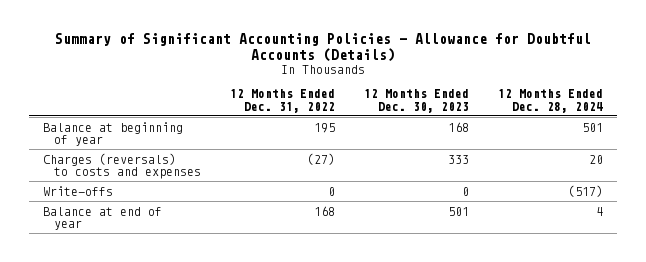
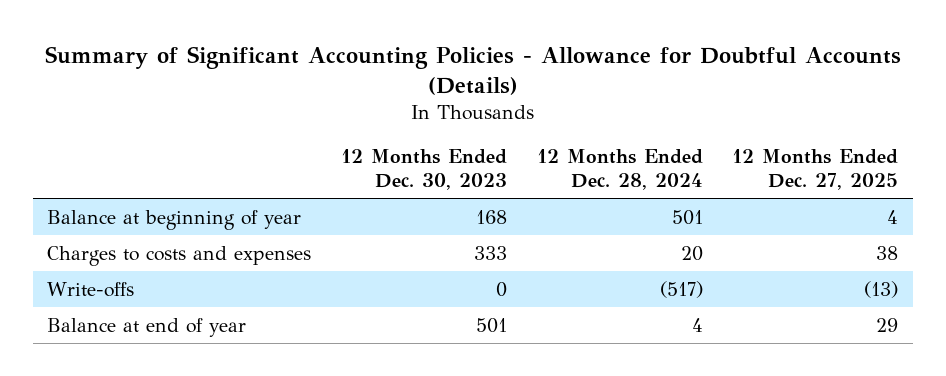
[229,89,335,113] 12 Months Ended Dec. 31, 2022 -> none
none -> [732,149,899,191] 12 Months Ended Dec. 27, 2025
[43,152,202,179] Charges (reversals) to costs and expenses -> [47,245,312,266] Charges to costs and expenses

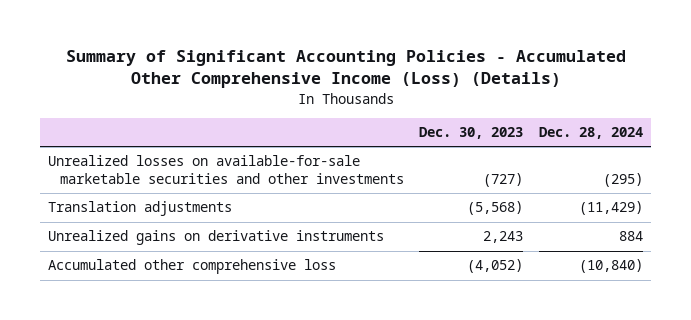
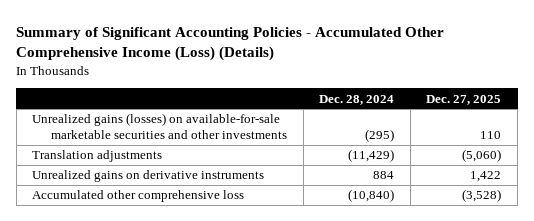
[419,127,524,140] Dec. 30, 2023 -> none
none -> [426,94,502,105] Dec. 27, 2025
[48,155,404,184] Unrealized losses on available-for-sale marketable securities and other investments -> [32,113,288,140] Unrealized gains (losses) on available-for-sale marketable securities and other investments

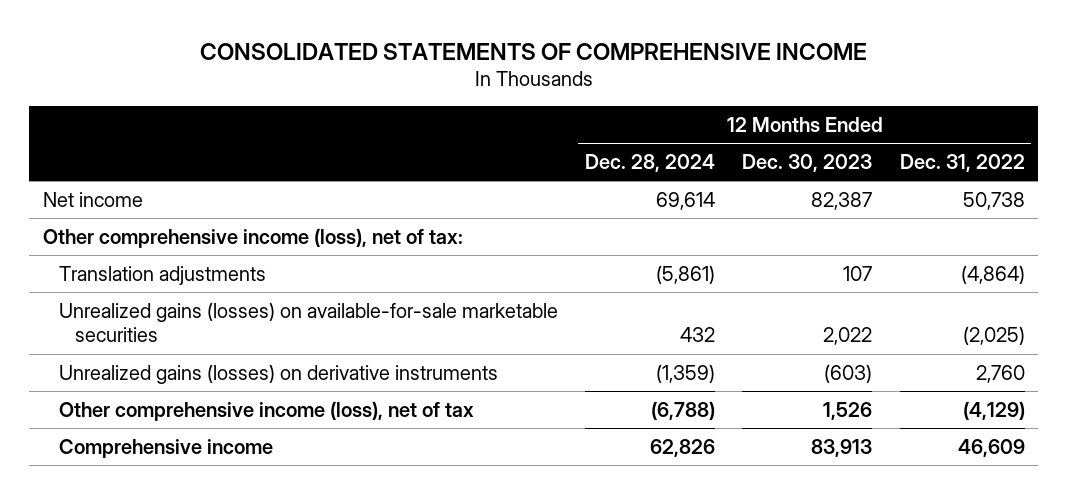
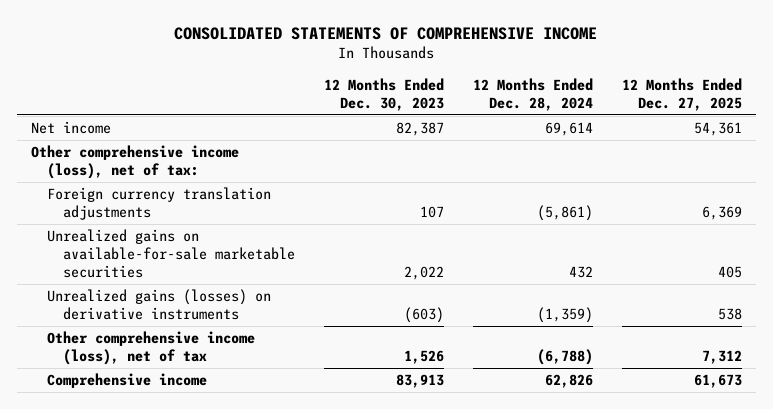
[899,154,1025,173] Dec. 31, 2022 -> none
none -> [621,77,742,111] 12 Months Ended Dec. 27, 2025
[58,265,266,285] Translation adjustments -> [47,186,272,221] Foreign currency translation adjustments
[58,301,558,343] Unrealized gains (losses) on available-for-sale marketable securities -> [47,228,296,279] Unrealized gains on available-for-sale marketable securities

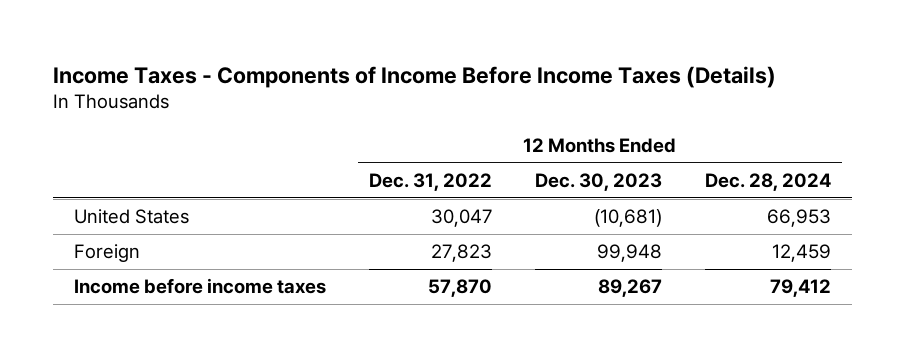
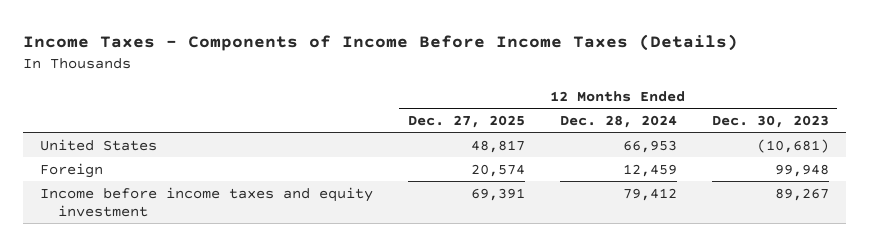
[369,173,493,192] Dec. 31, 2022 -> none
none -> [408,114,526,128] Dec. 27, 2025
[74,278,327,295] Income before income taxes -> [40,186,374,217] Income before income taxes and equity investment

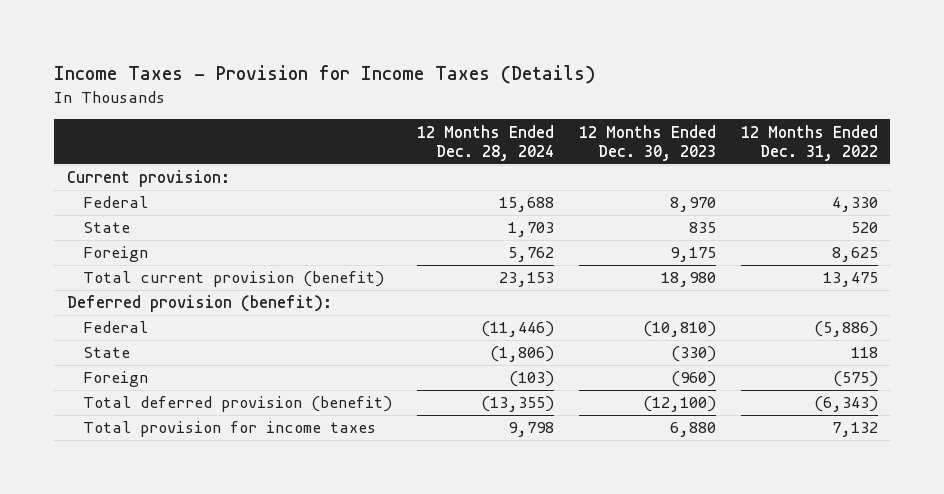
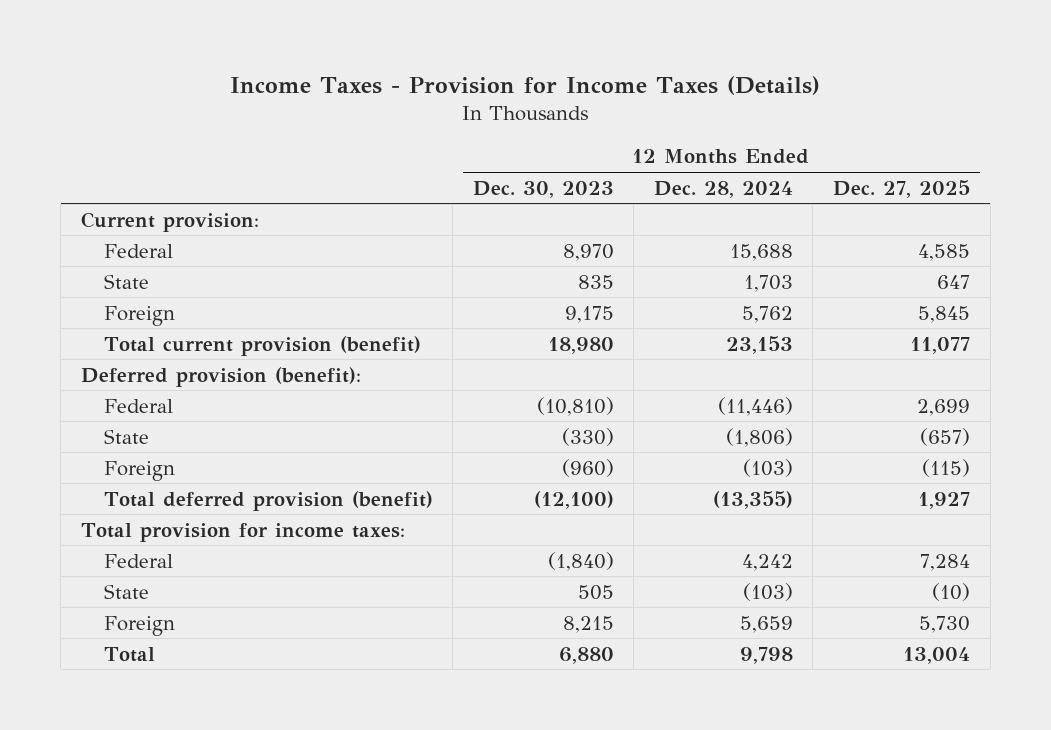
[740,124,878,161] 12 Months Ended Dec. 31, 2022 -> none
none -> [833,179,971,198] Dec. 27, 2025
none -> [80,522,405,542] Total provision for income taxes:
none -> [103,553,173,568] Federal
none -> [103,583,149,599] State
none -> [103,615,175,636] Foreign
[83,421,377,438] Total provision for income taxes -> [103,646,155,662] Total

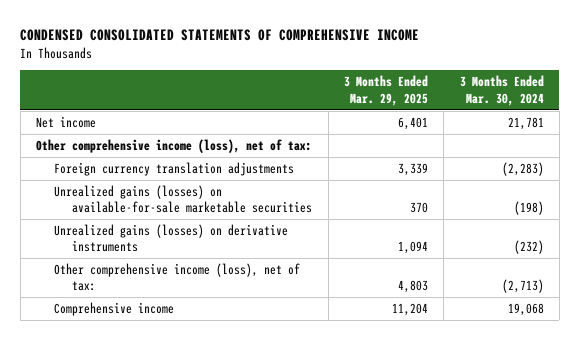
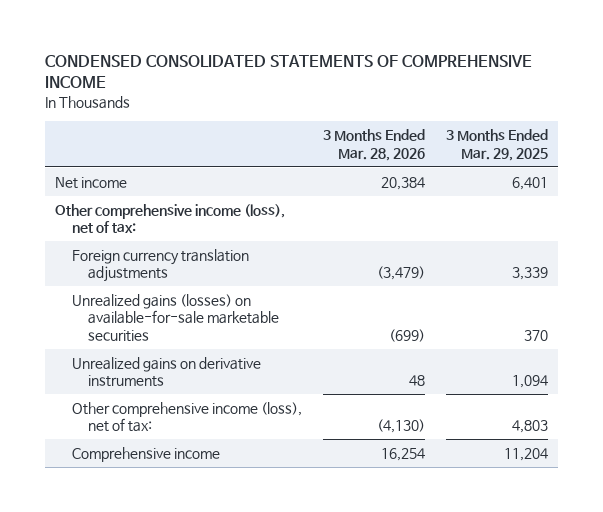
[459,75,544,106] 3 Months Ended Mar. 30, 2024 -> none
none -> [322,129,425,161] 3 Months Ended Mar. 28, 2026
[54,223,289,253] Unrealized gains (losses) on derivative instruments -> [71,356,261,388] Unrealized gains on derivative instruments

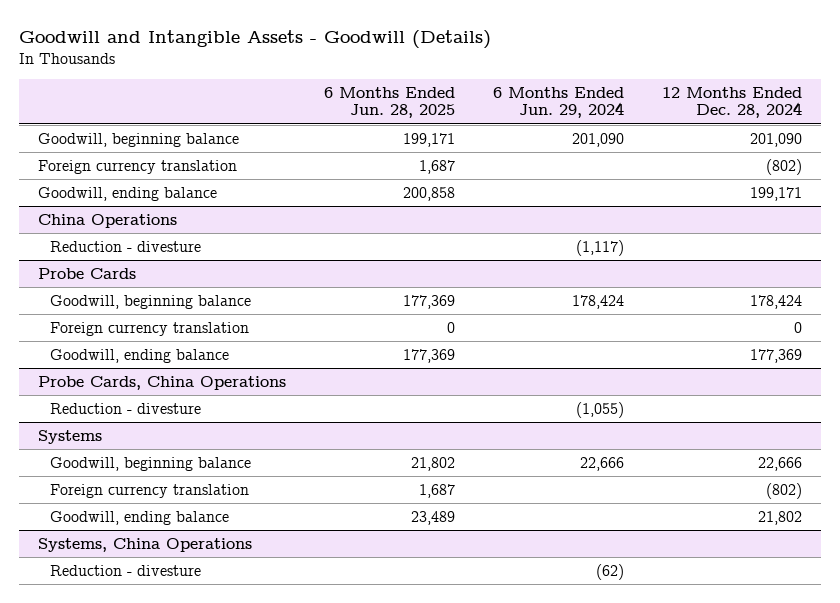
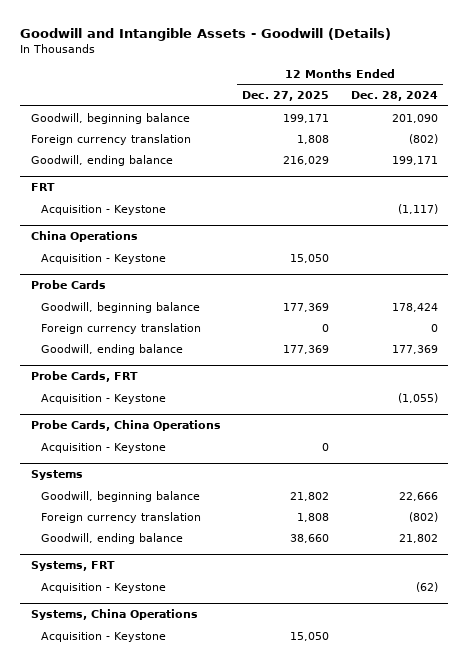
[323,86,455,119] 6 Months Ended Jun. 28, 2025 -> none
[492,86,624,119] 6 Months Ended Jun. 29, 2024 -> none
none -> [242,91,330,102] Dec. 27, 2025
none -> [30,183,55,192] FRT
none -> [41,204,167,215] Acquisition - Keystone
[49,240,201,252] Reduction - divesture -> [41,253,167,264] Acquisition - Keystone
none -> [30,371,138,383] Probe Cards, FRT
none -> [41,393,167,404] Acquisition - Keystone
[49,402,201,414] Reduction - divesture -> [41,442,167,453] Acquisition - Keystone
none -> [30,561,115,572] Systems, FRT
none -> [41,582,167,593] Acquisition - Keystone
[49,564,201,576] Reduction - divesture -> [41,631,167,642] Acquisition - Keystone

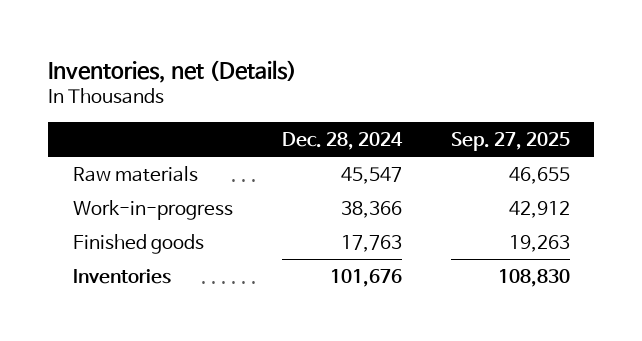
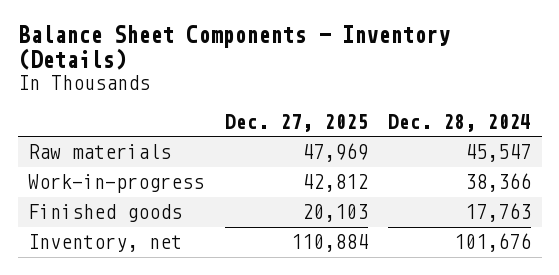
[48,59,298,83] Inventories, net (Details) -> [17,24,450,71] Balance Sheet Components - Inventory (Details)
[450,131,570,151] Sep. 27, 2025 -> none
none -> [224,113,368,132] Dec. 27, 2025
[72,268,171,284] Inventories -> [28,234,183,253] Inventory, net

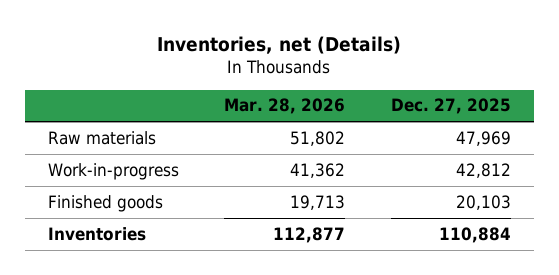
[17,24,450,71] Balance Sheet Components - Inventory (Details) -> [157,35,402,54] Inventories, net (Details)
[388,113,532,132] Dec. 28, 2024 -> none
none -> [224,98,346,115] Mar. 28, 2026
[28,234,183,253] Inventory, net -> [47,226,146,241] Inventories

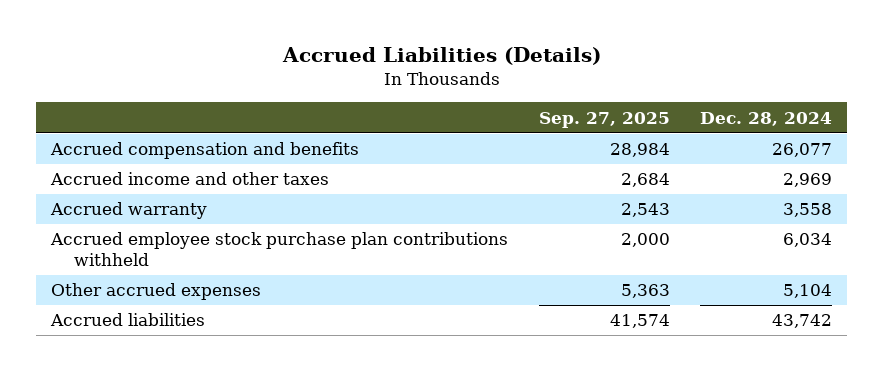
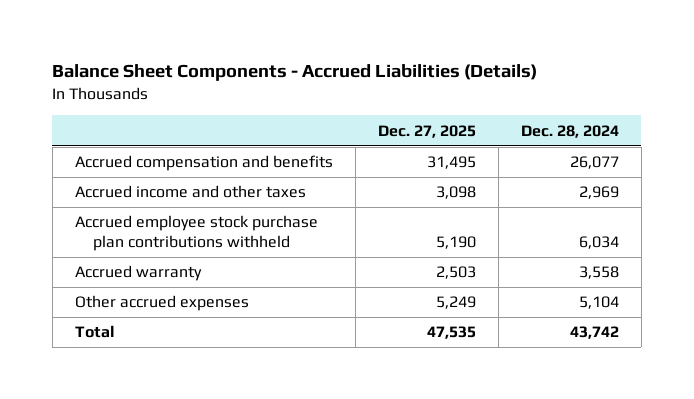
[281,47,601,66] Accrued Liabilities (Details) -> [52,64,538,82] Balance Sheet Components - Accrued Liabilities (Details)
[538,111,670,128] Sep. 27, 2025 -> none
none -> [377,124,476,138] Dec. 27, 2025
[49,202,207,220] Accrued warranty -> [74,265,202,282] Accrued warranty
[49,313,205,327] Accrued liabilities -> [74,325,115,339] Total

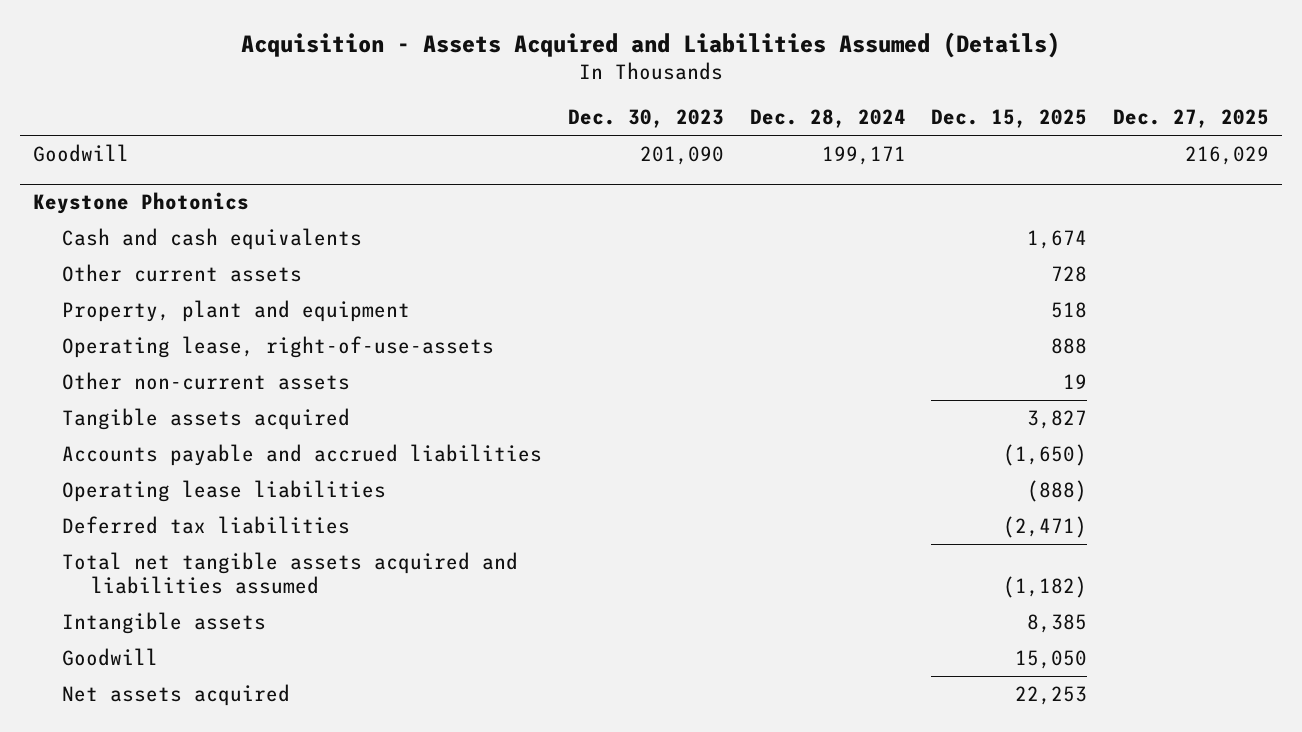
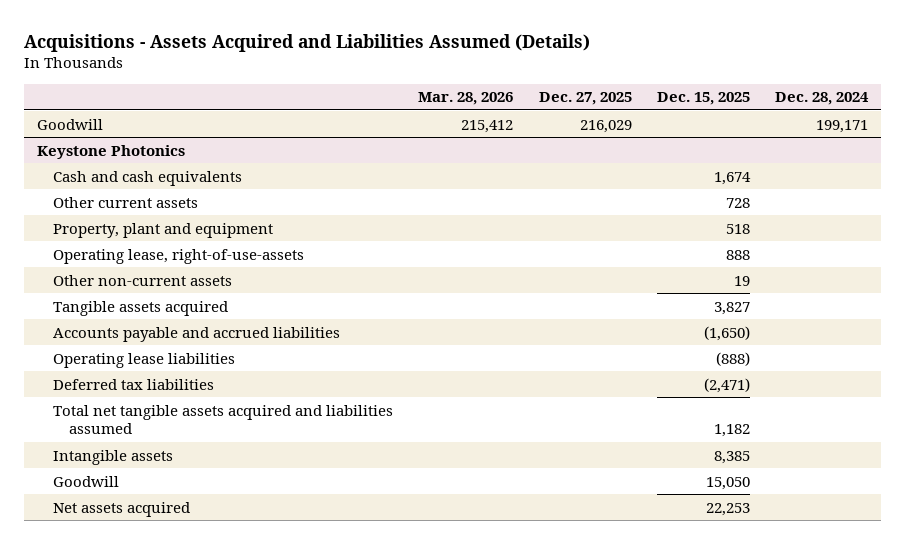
[241,31,1061,58] Acquisition - Assets Acquired and Liabilities Assumed (Details) -> [24,34,591,53] Acquisitions - Assets Acquired and Liabilities Assumed (Details)
[567,109,724,129] Dec. 30, 2023 -> none
none -> [418,92,514,106] Mar. 28, 2026
[1003,576,1088,599] (1,182) -> [714,423,751,437] 1,182

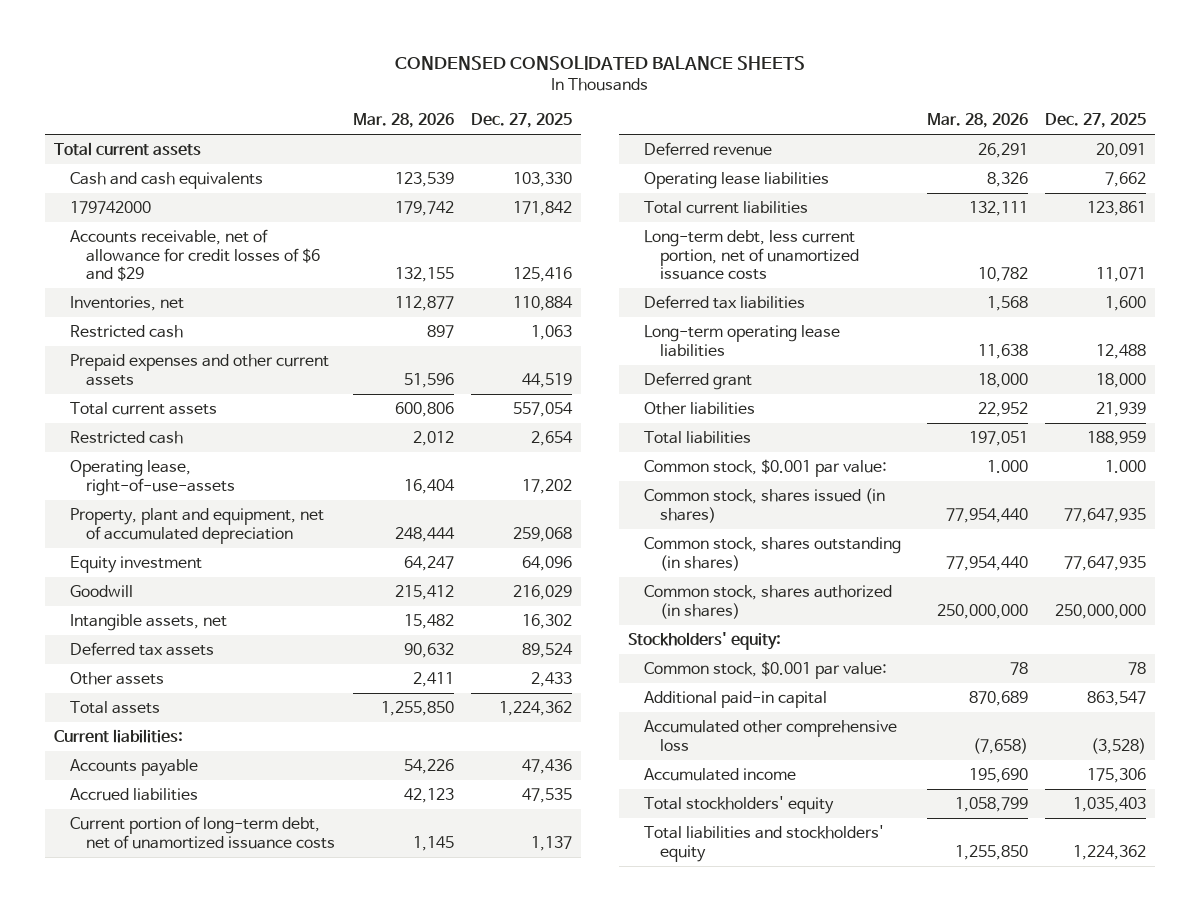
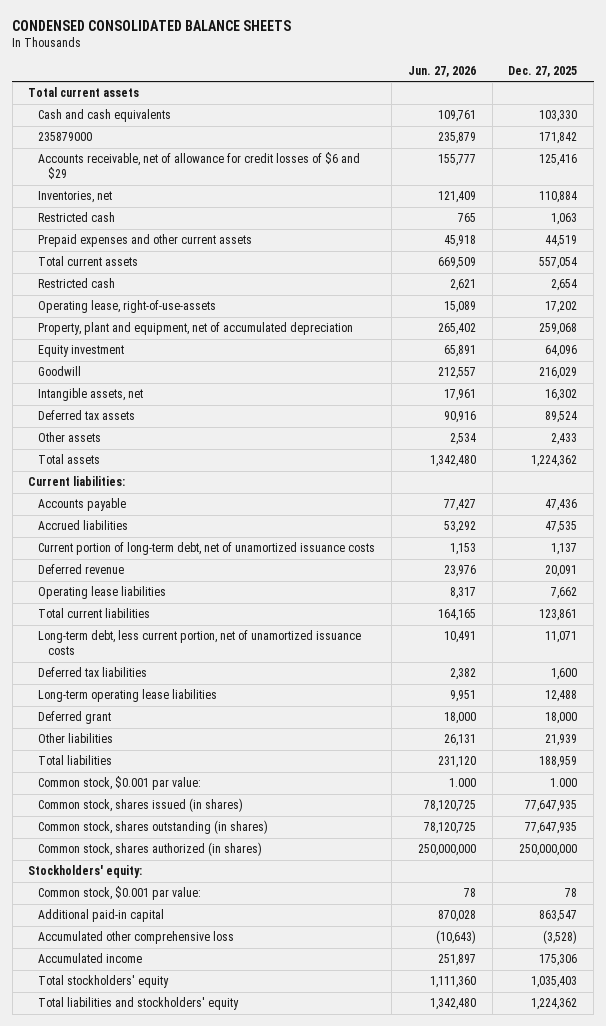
[352,113,454,129] Mar. 28, 2026 -> none
none -> [407,65,476,77] Jun. 27, 2026
[70,200,152,214] 179742000 -> [38,132,93,142] 235879000

